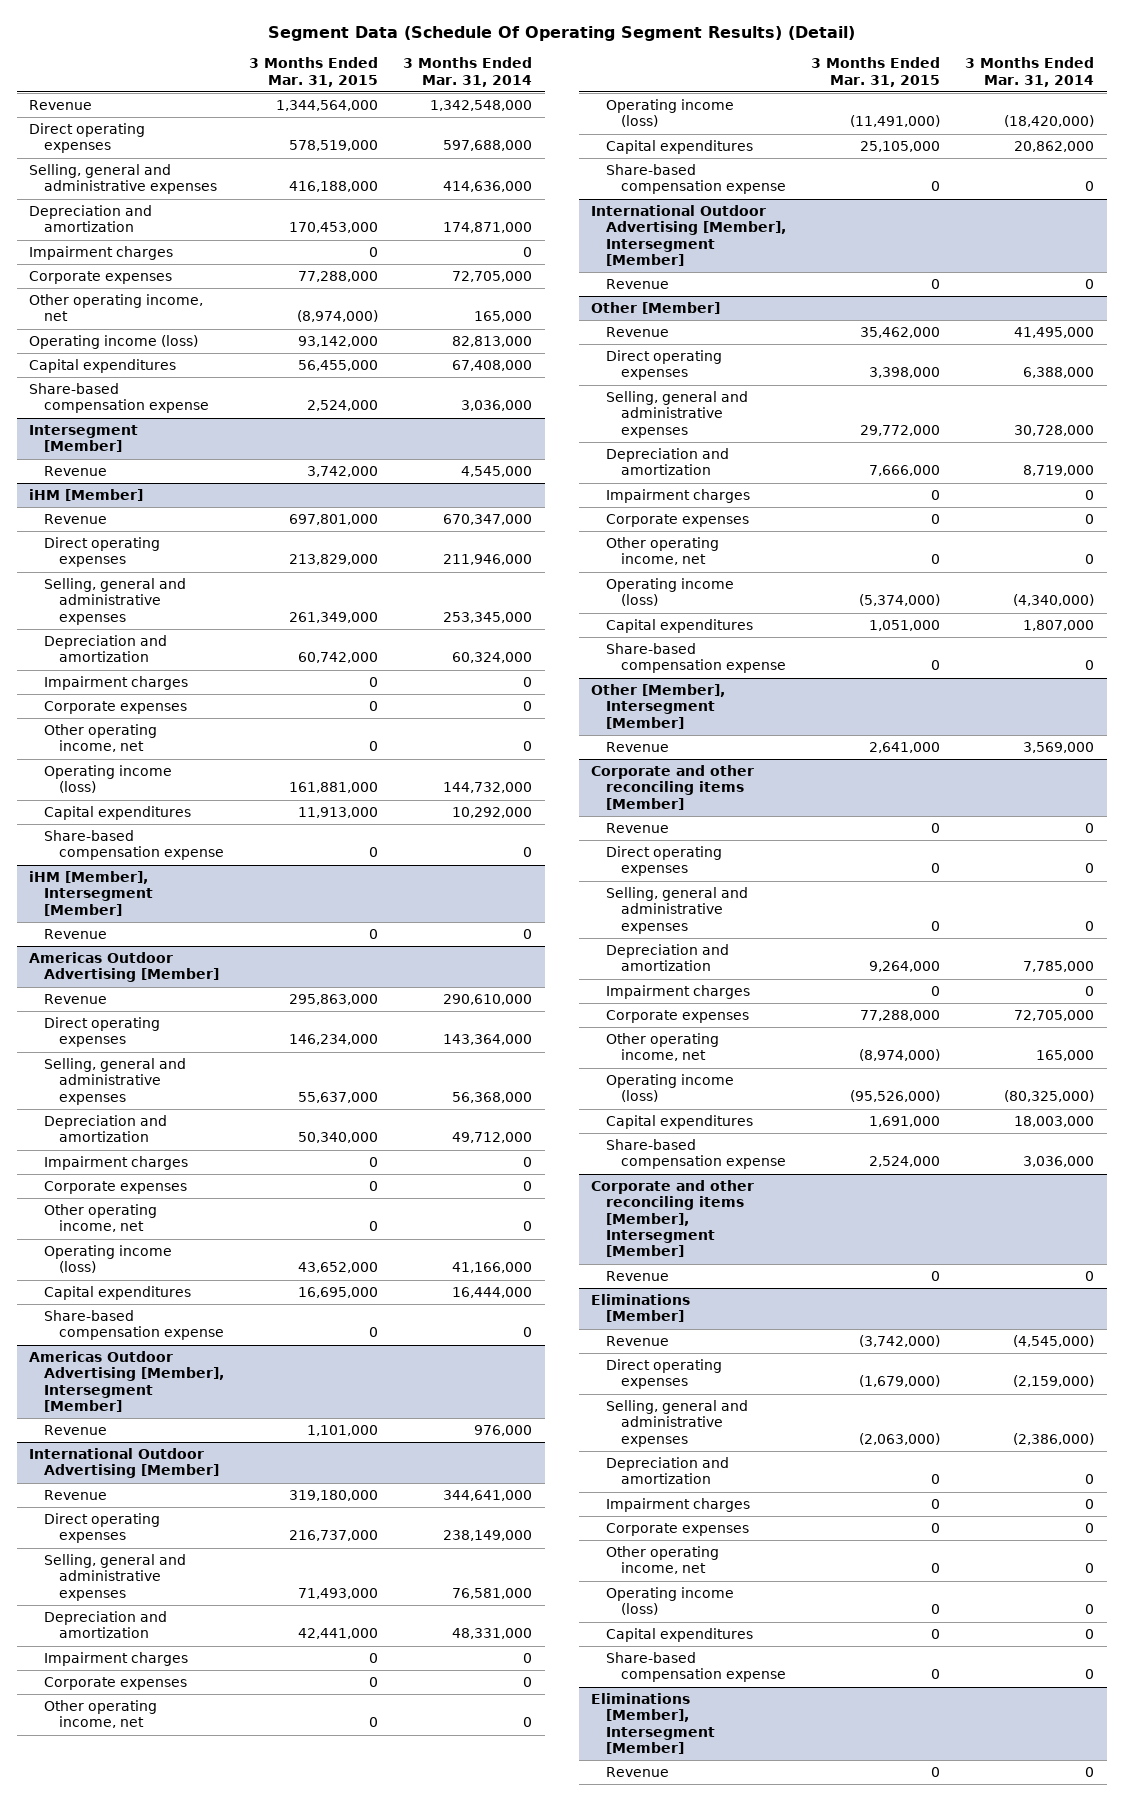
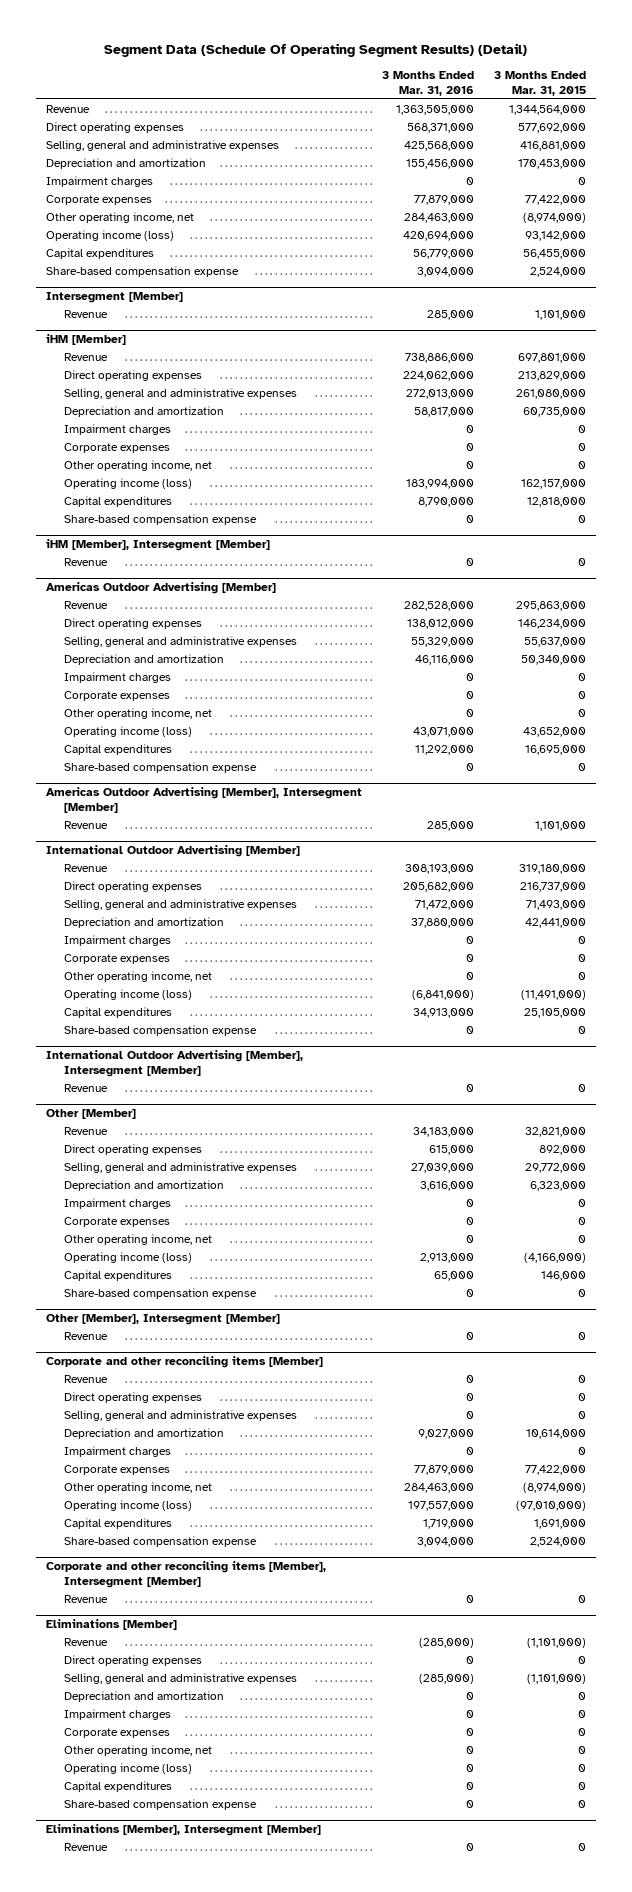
[403,57,533,87] 3 Months Ended Mar. 31, 2014 -> none
none -> [381,70,474,96] 3 Months Ended Mar. 31, 2016
[289,140,379,152] 578,519,000 -> [517,122,586,133] 577,692,000
[289,181,379,193] 416,188,000 -> [519,140,586,151] 416,881,000
[298,271,379,283] 77,288,000 -> [524,194,586,205] 77,422,000
[307,466,379,478] 3,742,000 -> [534,309,586,320] 1,101,000
[289,611,379,623] 261,349,000 -> [515,388,586,399] 261,080,000
[298,652,379,664] 60,742,000 -> [522,406,586,417] 60,735,000
[289,782,379,794] 161,881,000 -> [520,478,586,489] 162,157,000
[298,807,379,819] 11,913,000 -> [526,496,586,507] 12,818,000
[860,327,941,339] 35,462,000 -> [524,1126,586,1137] 32,821,000
[869,367,941,379] 3,398,000 -> [538,1144,586,1155] 892,000
[869,465,941,477] 7,666,000 -> [529,1180,586,1191] 6,323,000
[859,594,941,607] (5,374,000) -> [523,1252,586,1263] (4,166,000)
[869,620,941,632] 1,051,000 -> [540,1270,586,1281] 146,000
[869,742,941,754] 2,641,000 -> [577,1331,586,1340] 0
[869,961,941,973] 9,264,000 -> [525,1428,586,1439] 10,614,000
[860,1010,941,1022] 77,288,000 -> [524,1464,586,1475] 77,422,000
[850,1090,941,1103] (95,526,000) -> [515,1500,586,1511] (97,010,000)
[859,1335,941,1348] (3,742,000) -> [526,1637,586,1648] (1,101,000)
[859,1375,941,1388] (1,679,000) -> [577,1655,586,1664] 0
[859,1432,941,1445] (2,063,000) -> [526,1673,586,1684] (1,101,000)

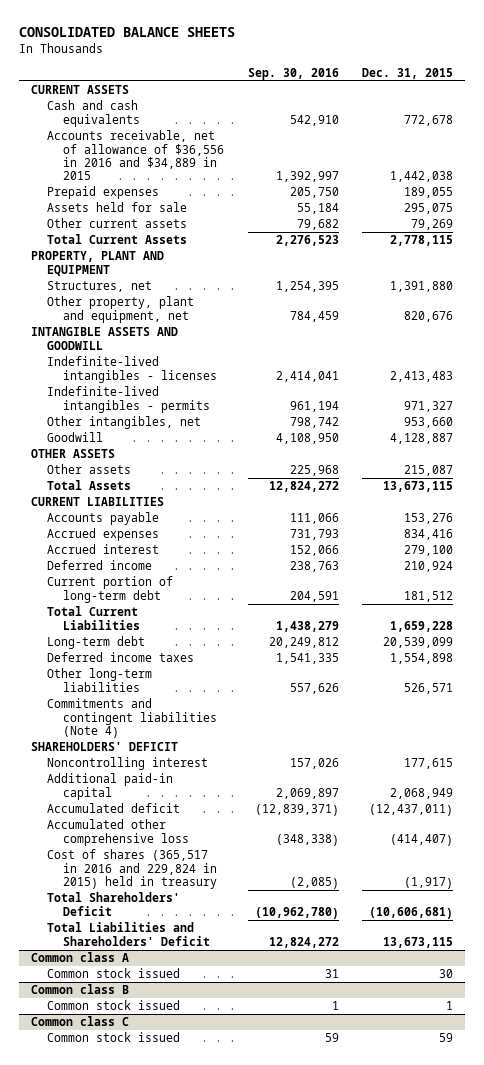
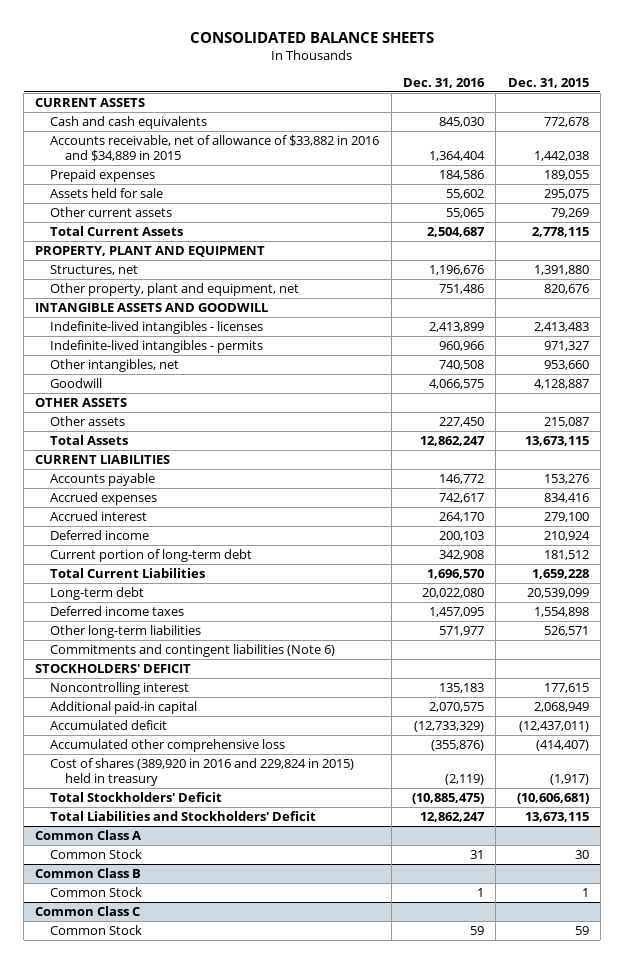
[247,67,339,80] Sep. 30, 2016 -> none
none -> [402,77,485,88] Dec. 31, 2016
[47,130,225,181] Accounts receivable, net of allowance of $36,556 in 2016 and $34,889 in 2015 -> [50,135,380,162] Accounts receivable, net of allowance of $33,882 in 2016 and $34,889 in 2015
[47,698,218,739] Commitments and contingent liabilities (Note 4) -> [50,644,336,658] Commitments and contingent liabilities (Note 6)
[31,742,179,752] SHAREHOLDERS' DEFICIT -> [35,664,192,674] STOCKHOLDERS' DEFICIT
[47,849,218,890] Cost of shares (365,517 in 2016 and 229,824 in 2015) held in treasury -> [50,758,355,787] Cost of shares (389,920 in 2016 and 229,824 in 2015) held in treasury
[47,892,181,916] Total Shareholders' Deficit -> [50,792,223,803] Total Stockholders' Deficit
[47,922,211,946] Total Liabilities and Shareholders' Deficit -> [50,811,317,822] Total Liabilities and Stockholders' Deficit
[31,952,130,963] Common class A -> [35,830,142,841] Common Class A
[47,968,181,979] Common stock issued -> [50,849,143,860] Common Stock
[31,984,130,995] Common class B -> [35,868,142,879] Common Class B
[47,1000,181,1011] Common stock issued -> [50,887,143,898] Common Stock
[31,1016,130,1027] Common class C -> [35,906,141,917] Common Class C
[47,1032,181,1043] Common stock issued -> [50,925,143,936] Common Stock

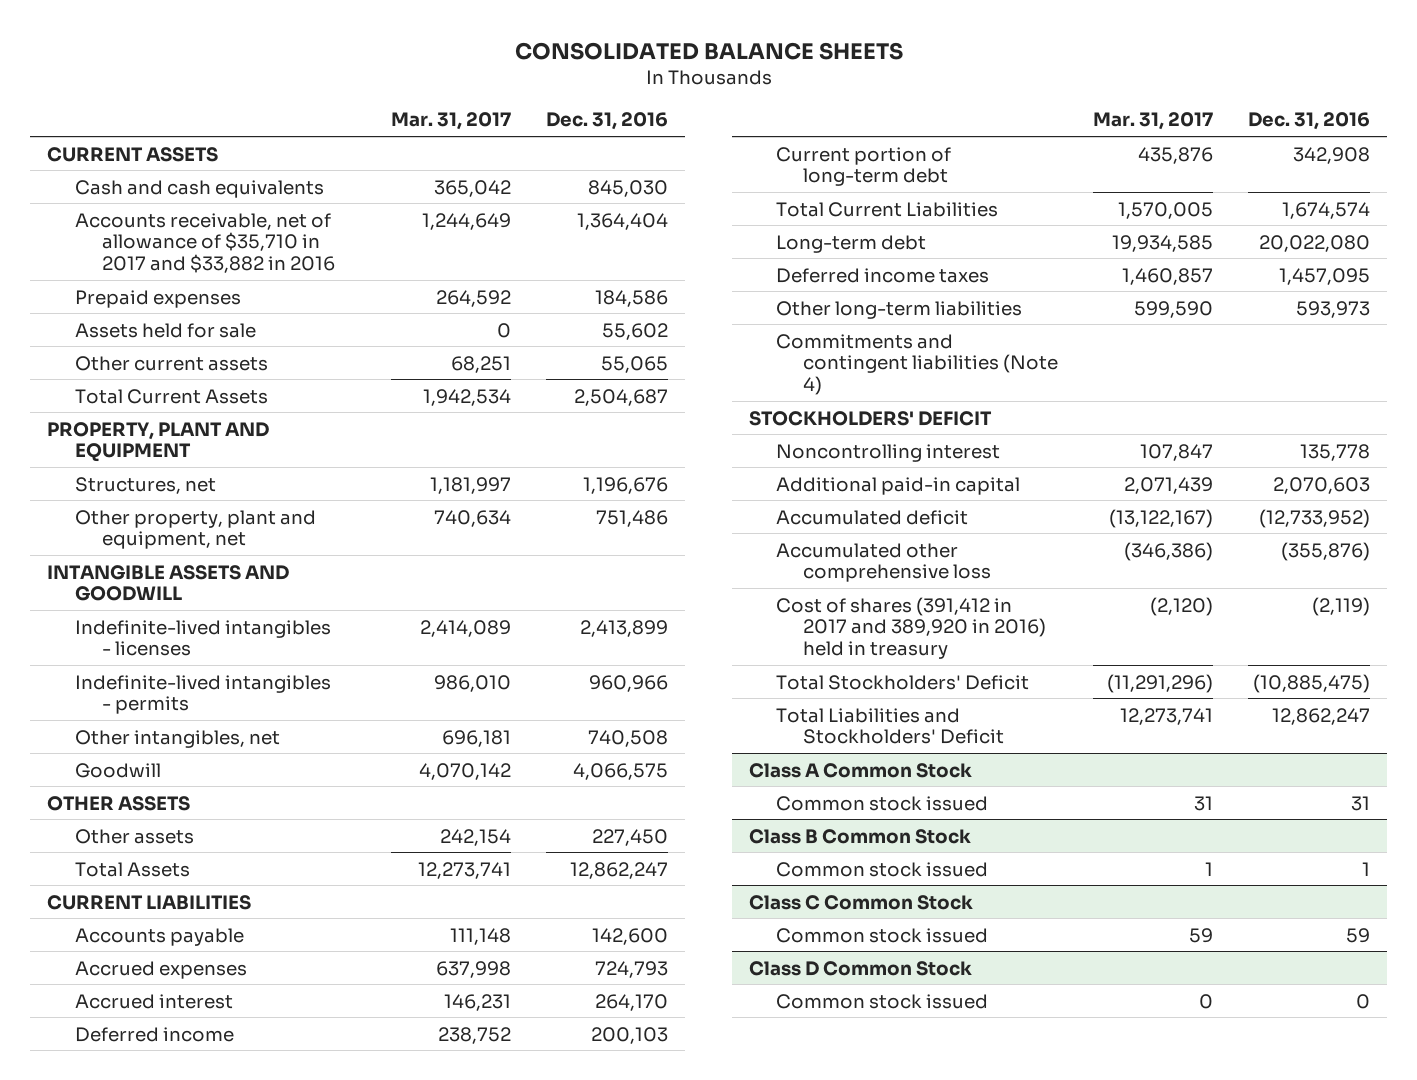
[507,77,589,88] Dec. 31, 2015 -> none
none -> [391,112,512,131] Mar. 31, 2017
[50,135,380,162] Accounts receivable, net of allowance of $33,882 in 2016 and $34,889 in 2015 -> [74,212,335,273] Accounts receivable, net of allowance of $35,710 in 2017 and $33,882 in 2016
[438,474,484,485] 146,772 -> [591,927,668,945] 142,600
[438,493,484,504] 742,617 -> [594,960,668,978] 724,793
[426,569,484,580] 1,696,570 -> [1281,201,1370,219] 1,674,574
[438,626,484,637] 571,977 -> [1295,300,1370,318] 593,973
[50,644,336,658] Commitments and contingent liabilities (Note 6) -> [776,333,1059,395] Commitments and contingent liabilities (Note 4)
[438,683,484,694] 135,183 -> [1299,443,1370,461] 135,778
[428,702,484,713] 2,070,575 -> [1272,476,1370,494] 2,070,603
[413,721,484,733] (12,733,329) -> [1258,508,1370,528] (12,733,952)
[50,758,355,787] Cost of shares (389,920 in 2016 and 229,824 in 2015) held in treasury -> [776,596,1047,659] Cost of shares (391,412 in 2017 and 389,920 in 2016) held in treasury
[35,830,142,841] Common Class A -> [749,762,973,778] Class A Common Stock
[50,849,143,860] Common Stock -> [776,795,989,811] Common stock issued
[35,868,142,879] Common Class B -> [749,828,972,844] Class B Common Stock
[50,887,143,898] Common Stock -> [776,861,989,877] Common stock issued
[35,906,141,917] Common Class C -> [749,894,974,910] Class C Common Stock
[50,925,143,936] Common Stock -> [776,927,989,943] Common stock issued
none -> [749,960,973,976] Class D Common Stock
none -> [776,993,989,1009] Common stock issued

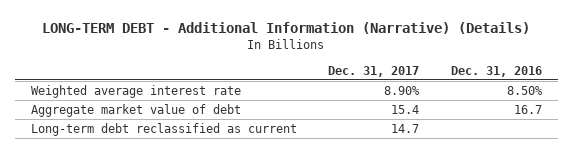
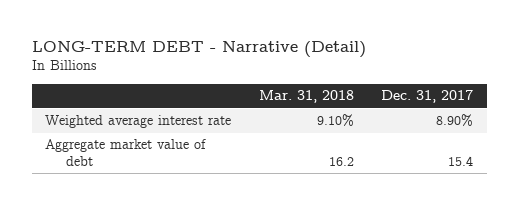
[42,22,531,35] LONG-TERM DEBT - Additional Information (Narrative) (Details) -> [31,41,366,59] LONG-TERM DEBT - Narrative (Detail)
[451,65,543,77] Dec. 31, 2016 -> none
none -> [258,90,354,104] Mar. 31, 2018
[30,122,297,136] Long-term debt reclassified as current -> none

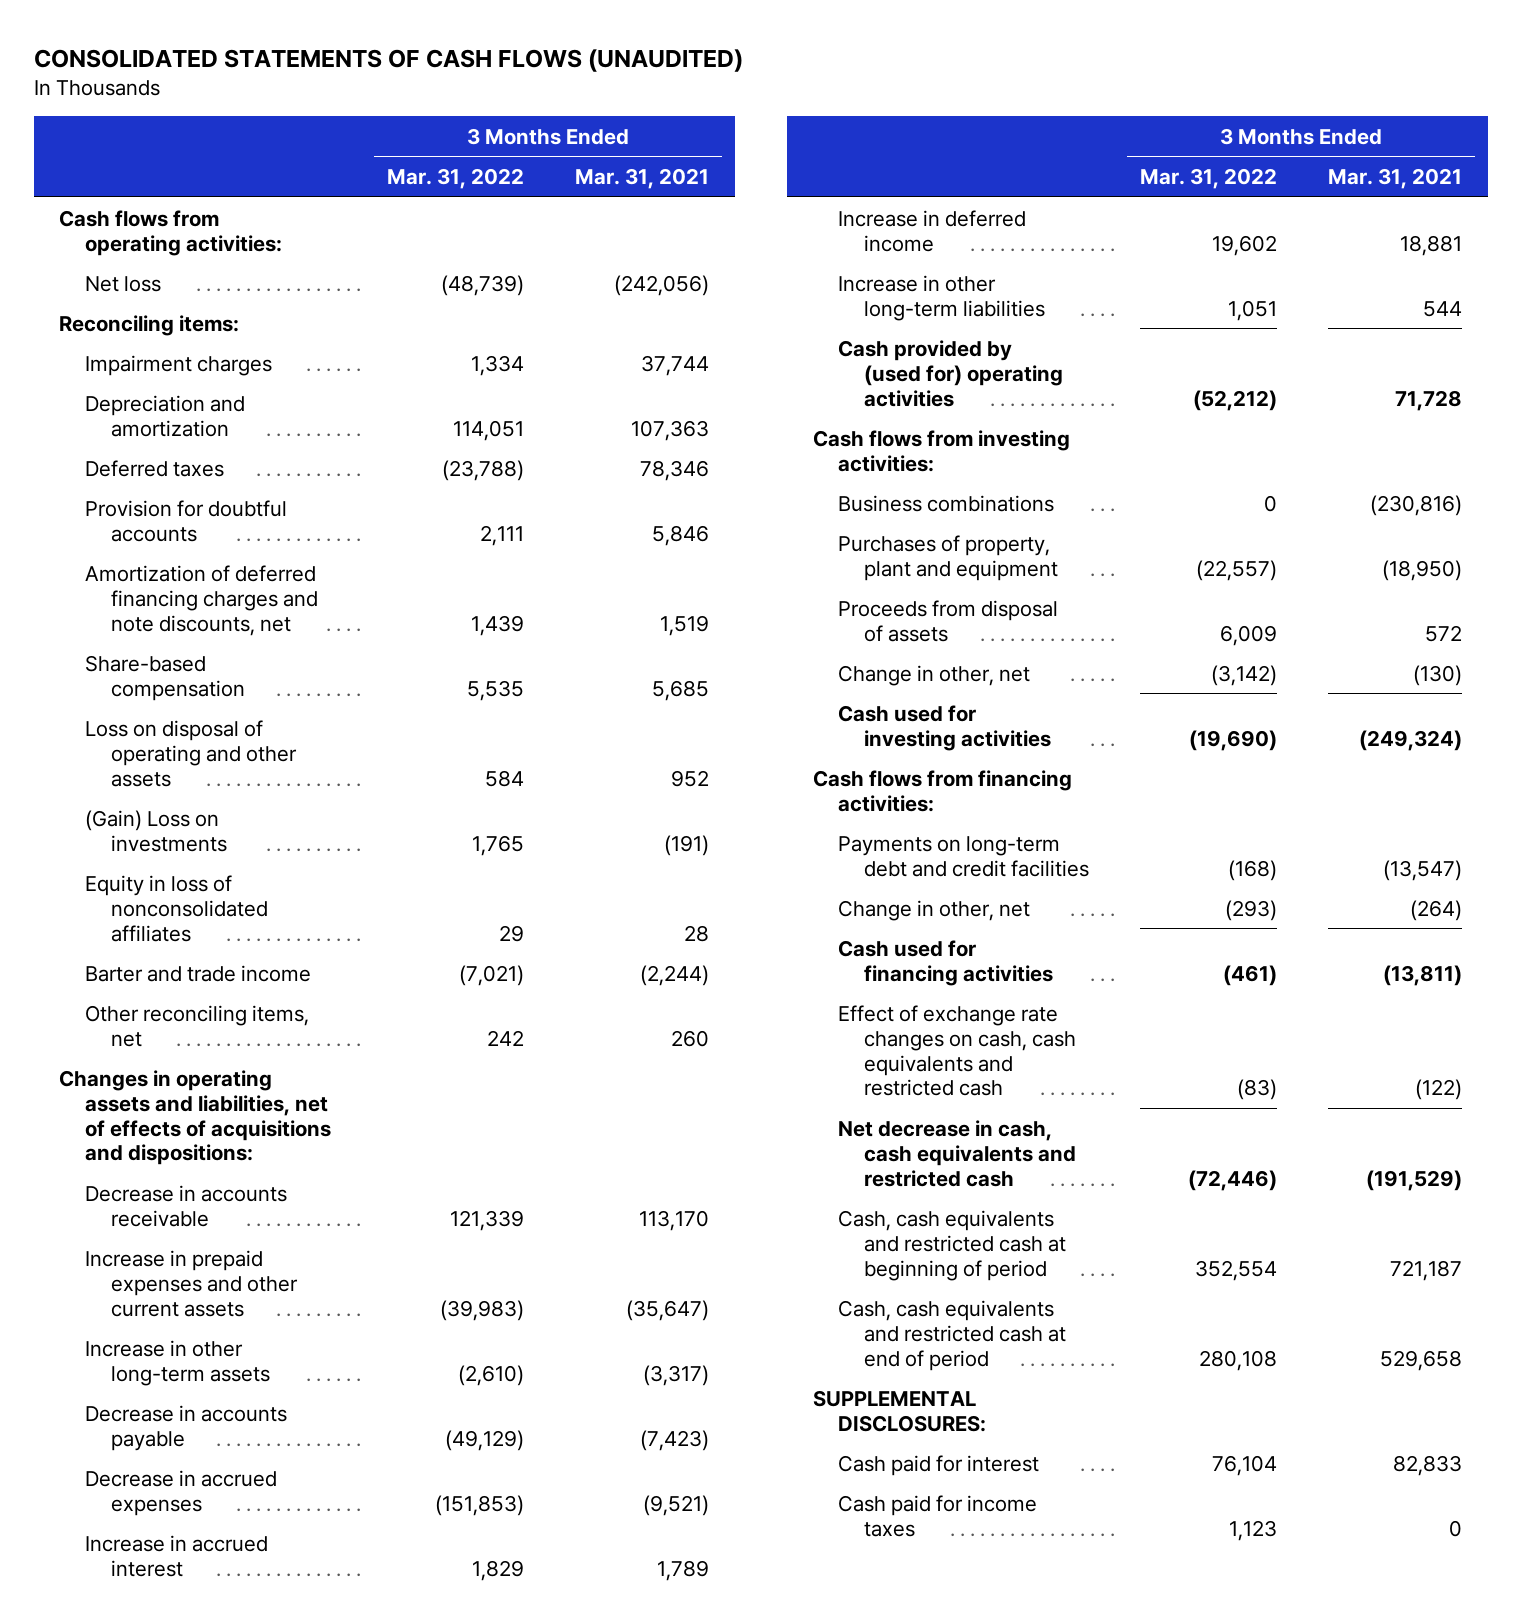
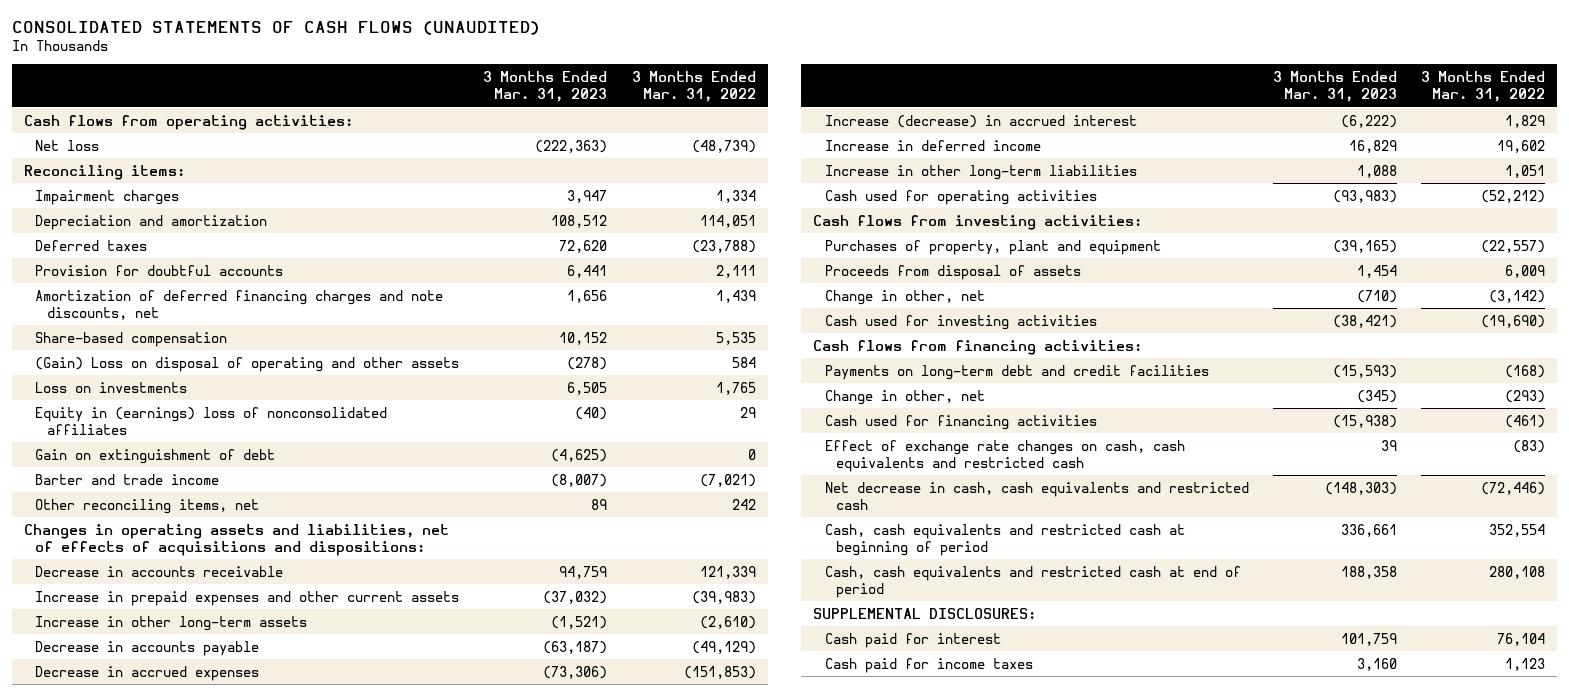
[575,167,710,189] Mar. 31, 2021 -> none
none -> [483,70,608,103] 3 Months Ended Mar. 31, 2023
[85,719,297,787] Loss on disposal of operating and other assets -> [35,356,460,372] (Gain) Loss on disposal of operating and other assets
[85,809,227,852] (Gain) Loss on investments -> [35,381,188,393] Loss on investments
[85,874,268,942] Equity in loss of nonconsolidated affiliates -> [35,406,388,435] Equity in (earnings) loss of nonconsolidated affiliates
none -> [35,448,276,464] Gain on extinguishment of debt
[85,1534,269,1577] Increase in accrued interest -> [824,114,1137,128] Increase (decrease) in accrued interest
[838,339,1064,407] Cash provided by (used for) operating activities -> [824,189,1097,205] Cash used for operating activities
[838,494,1055,512] Business combinations -> none

